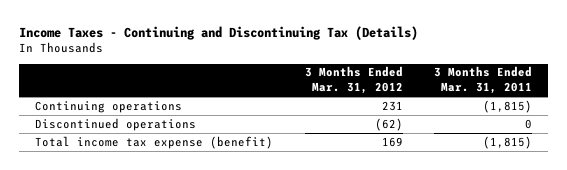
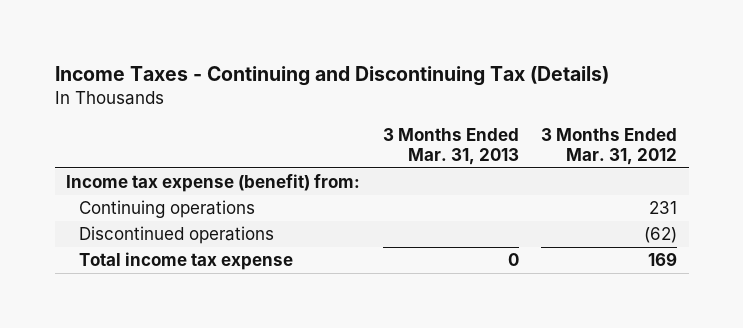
[434,66,533,95] 3 Months Ended Mar. 31, 2011 -> none
none -> [382,127,519,165] 3 Months Ended Mar. 31, 2013
none -> [65,174,360,193] Income tax expense (benefit) from:
[34,135,273,149] Total income tax expense (benefit) -> [79,252,294,271] Total income tax expense

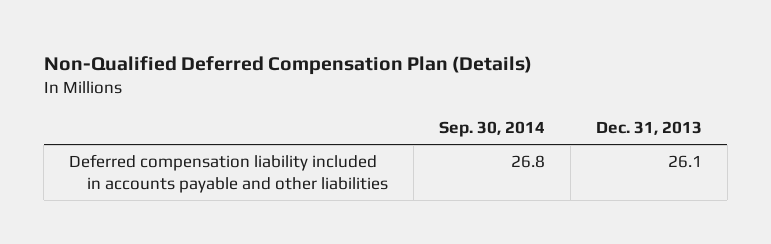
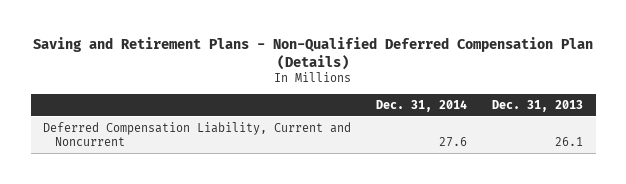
[43,56,532,76] Non-Qualified Deferred Compensation Plan (Details) -> [33,36,594,70] Saving and Retirement Plans - Non-Qualified Deferred Compensation Plan (Details)
[439,120,546,137] Sep. 30, 2014 -> none
none -> [376,100,468,113] Dec. 31, 2014
[69,154,389,194] Deferred compensation liability included in accounts payable and other liabilities -> [43,121,352,147] Deferred Compensation Liability, Current and Noncurrent

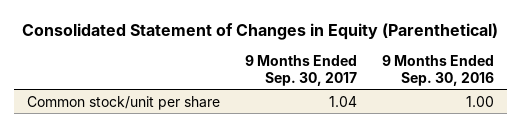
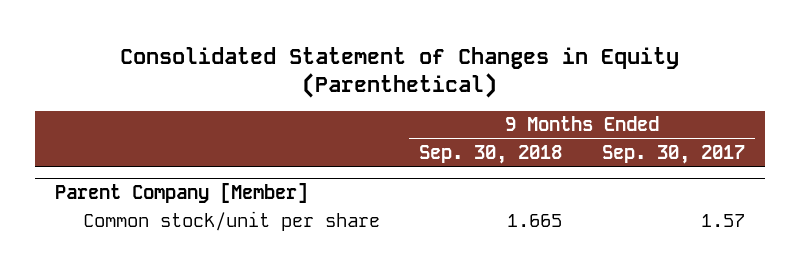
[382,55,495,87] 9 Months Ended Sep. 30, 2016 -> none
none -> [419,145,563,165] Sep. 30, 2018
none -> [54,183,308,204] Parent Company [Member]
[328,95,357,107] 1.04 -> [700,214,745,228] 1.57

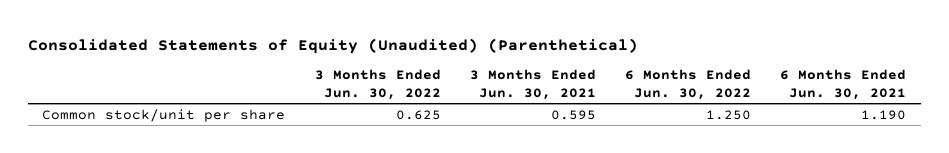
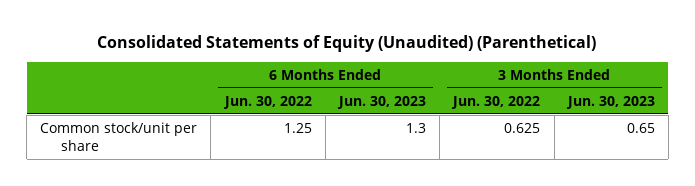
[469,69,596,100] 3 Months Ended Jun. 30, 2021 -> none
[780,69,907,100] 6 Months Ended Jun. 30, 2021 -> none
none -> [336,95,426,109] Jun. 30, 2023
none -> [565,95,655,109] Jun. 30, 2023
[706,109,752,120] 1.250 -> [283,122,312,133] 1.25

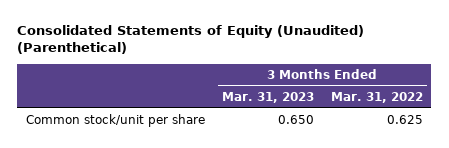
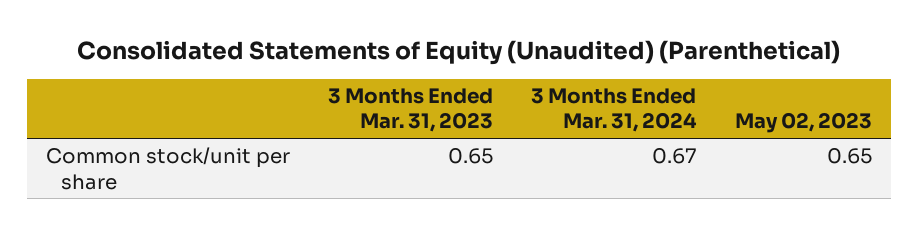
[330,91,423,103] Mar. 31, 2022 -> none
none -> [531,88,698,133] 3 Months Ended Mar. 31, 2024
none -> [734,112,872,134] May 02, 2023
[277,115,314,125] 0.650 -> [448,148,494,165] 0.65

